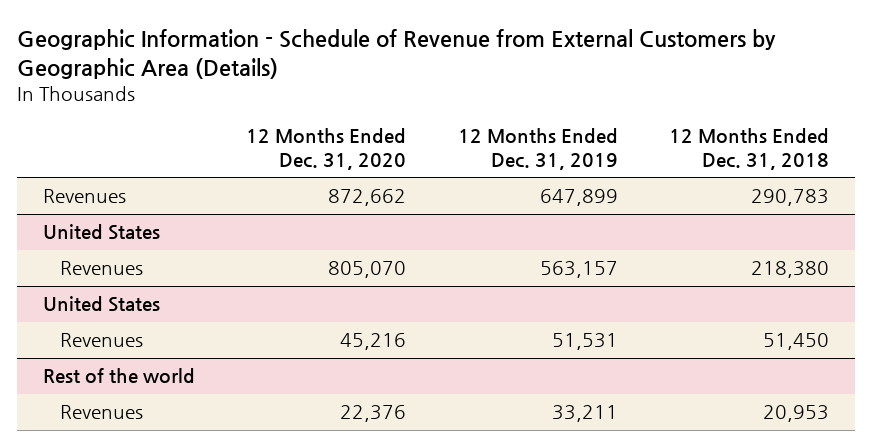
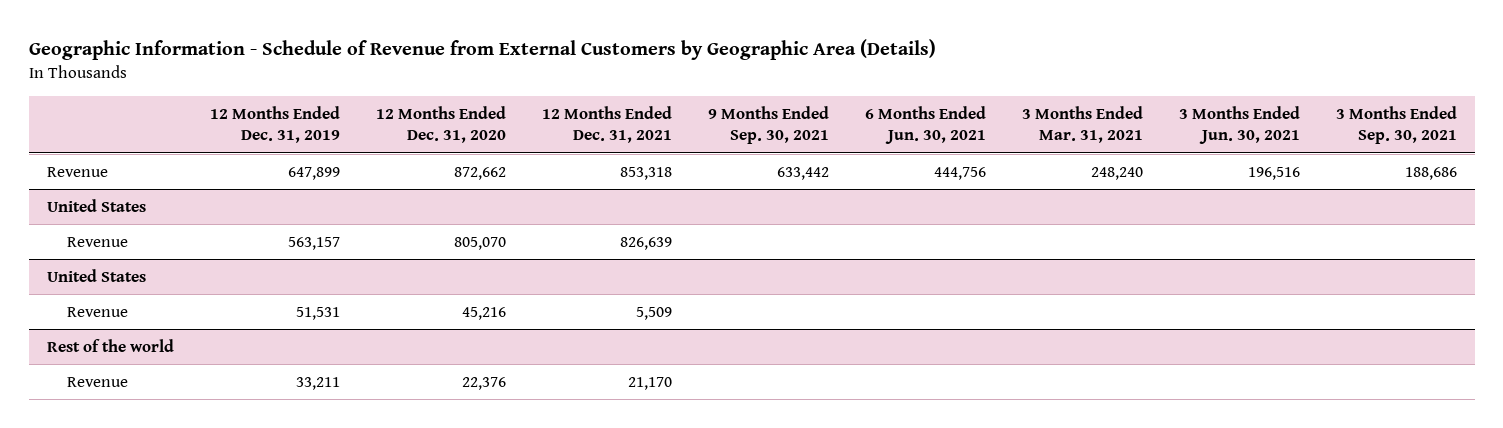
[669,128,830,170] 12 Months Ended Dec. 31, 2018 -> none
none -> [541,105,672,144] 12 Months Ended Dec. 31, 2021
none -> [707,105,829,145] 9 Months Ended Sep. 30, 2021
none -> [864,105,986,145] 6 Months Ended Jun. 30, 2021
none -> [1021,105,1143,144] 3 Months Ended Mar. 31, 2021
none -> [1178,105,1300,145] 3 Months Ended Jun. 30, 2021
none -> [1335,105,1457,145] 3 Months Ended Sep. 30, 2021
[42,189,126,204] Revenues -> [46,167,108,178] Revenue
[59,261,143,276] Revenues -> [66,237,128,248] Revenue
[59,333,143,348] Revenues -> [66,307,128,318] Revenue
[59,405,143,420] Revenues -> [66,377,128,388] Revenue

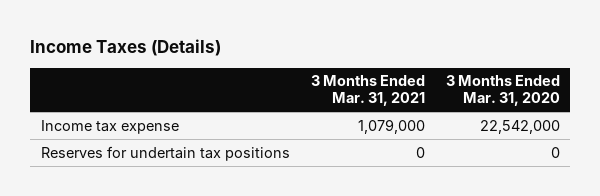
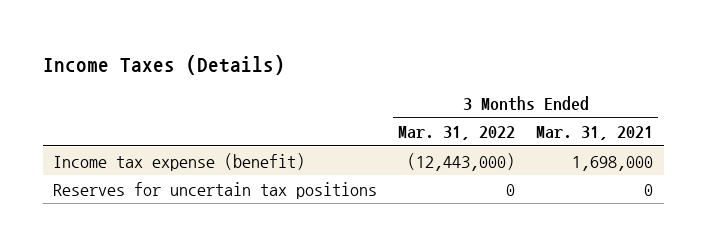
[445,75,560,107] 3 Months Ended Mar. 31, 2020 -> none
none -> [398,126,516,141] Mar. 31, 2022
[40,119,179,134] Income tax expense -> [53,153,306,172] Income tax expense (benefit)
[357,118,425,134] 1,079,000 -> [572,156,654,172] 1,698,000
[40,145,290,161] Reserves for undertain tax positions -> [53,182,378,200] Reserves for uncertain tax positions

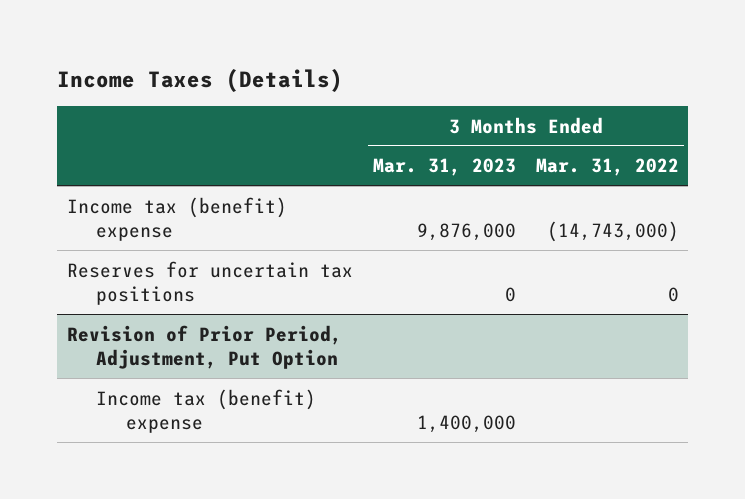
[536,126,654,141] Mar. 31, 2021 -> none
none -> [372,158,516,177] Mar. 31, 2023
[53,153,306,172] Income tax expense (benefit) -> [66,196,287,242] Income tax (benefit) expense
[407,153,516,172] (12,443,000) -> [546,221,679,243] (14,743,000)
none -> [66,324,342,370] Revision of Prior Period, Adjustment, Put Option
none -> [96,388,317,434] Income tax (benefit) expense

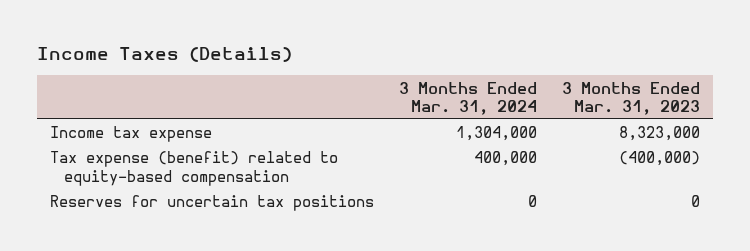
[535,158,679,177] Mar. 31, 2022 -> none
none -> [399,81,538,116] 3 Months Ended Mar. 31, 2024
[66,196,287,242] Income tax (benefit) expense -> [49,126,212,143] Income tax expense
[416,223,516,242] 9,876,000 -> [619,126,701,142] 8,323,000
none -> [49,151,338,186] Tax expense (benefit) related to equity-based compensation
[66,324,342,370] Revision of Prior Period, Adjustment, Put Option -> none
[96,388,317,434] Income tax (benefit) expense -> none

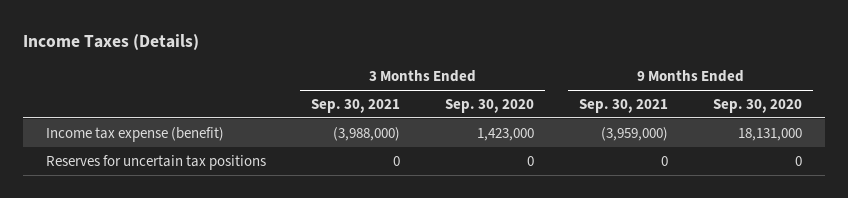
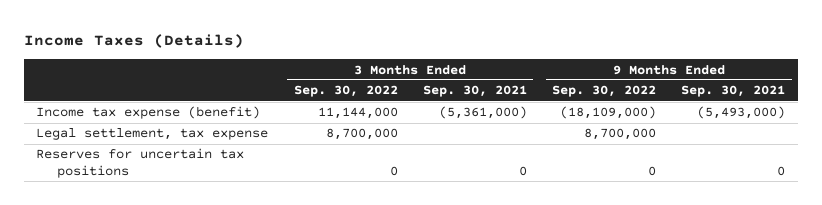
[445,98,535,113] Sep. 30, 2020 -> none
[713,98,803,113] Sep. 30, 2020 -> none
none -> [293,85,398,98] Sep. 30, 2022
none -> [552,85,657,98] Sep. 30, 2022
[333,126,401,141] (3,988,000) -> [438,106,527,120] (5,361,000)
[601,126,669,141] (3,959,000) -> [697,106,786,120] (5,493,000)
none -> [36,128,269,141] Legal settlement, tax expense

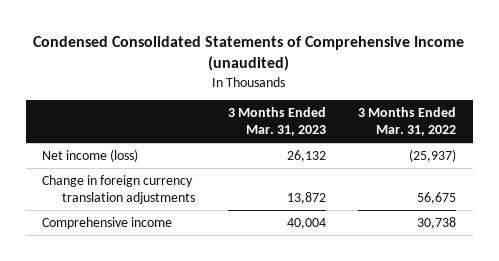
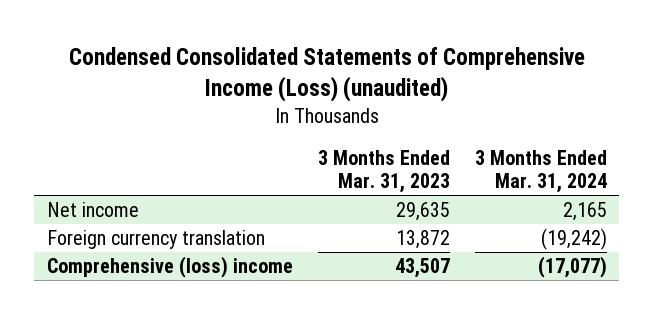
[33,35,465,72] Condensed Consolidated Statements of Comprehensive Income (unaudited) -> [68,47,585,103] Condensed Consolidated Statements of Comprehensive Income (Loss) (unaudited)
[358,107,457,137] 3 Months Ended Mar. 31, 2022 -> none
none -> [474,149,607,194] 3 Months Ended Mar. 31, 2024
[42,148,139,162] Net income (loss) -> [46,202,139,218] Net income
[286,149,326,162] 26,132 -> [395,202,450,222] 29,635
[42,174,196,204] Change in foreign currency translation adjustments -> [46,230,265,250] Foreign currency translation
[42,216,173,229] Comprehensive income -> [46,256,293,279] Comprehensive (loss) income
[286,217,326,229] 40,004 -> [394,258,450,279] 43,507

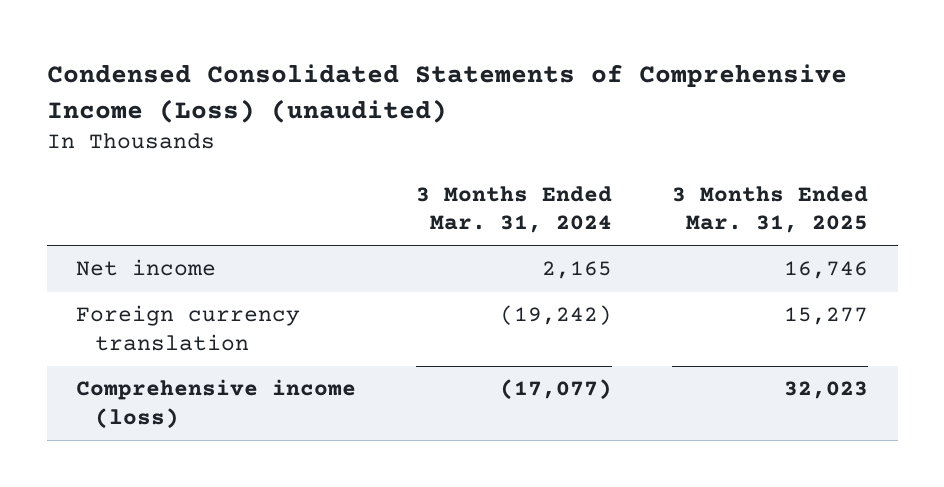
[317,149,450,194] 3 Months Ended Mar. 31, 2023 -> none
none -> [672,185,869,233] 3 Months Ended Mar. 31, 2025
[46,256,293,279] Comprehensive (loss) income -> [76,379,357,429] Comprehensive income (loss)

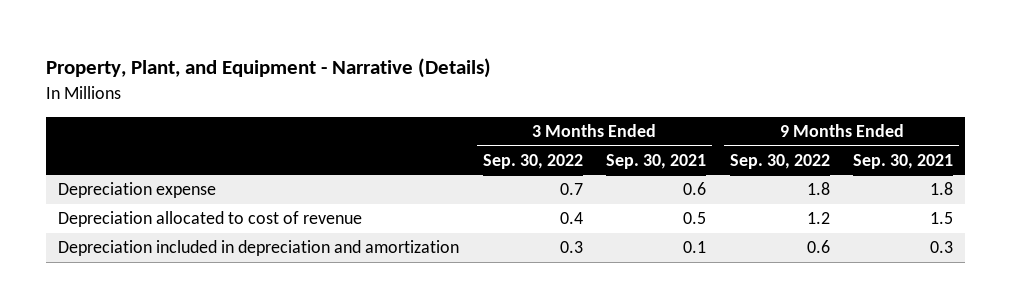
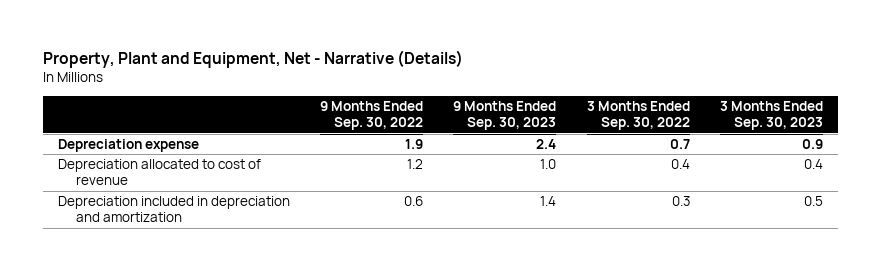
[46,58,492,79] Property, Plant, and Equipment - Narrative (Details) -> [42,49,463,68] Property, Plant and Equipment, Net - Narrative (Details)
[606,153,707,169] Sep. 30, 2021 -> none
[853,153,954,169] Sep. 30, 2021 -> none
none -> [453,100,557,131] 9 Months Ended Sep. 30, 2023
none -> [719,100,823,131] 3 Months Ended Sep. 30, 2023
[806,182,830,196] 1.8 -> [405,139,424,150] 1.9

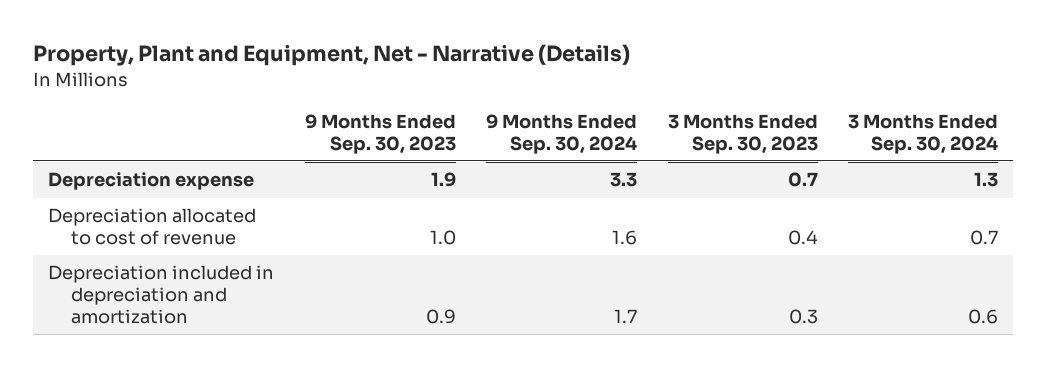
[320,100,424,131] 9 Months Ended Sep. 30, 2022 -> none
[586,100,690,131] 3 Months Ended Sep. 30, 2022 -> none
none -> [486,114,638,154] 9 Months Ended Sep. 30, 2024
none -> [848,114,999,154] 3 Months Ended Sep. 30, 2024
[536,139,557,150] 2.4 -> [430,172,456,188] 1.9
[801,139,823,150] 0.9 -> [787,172,818,188] 0.7
[540,196,557,207] 1.4 -> [425,308,456,324] 0.9
[803,196,823,207] 0.5 -> [788,308,818,324] 0.3

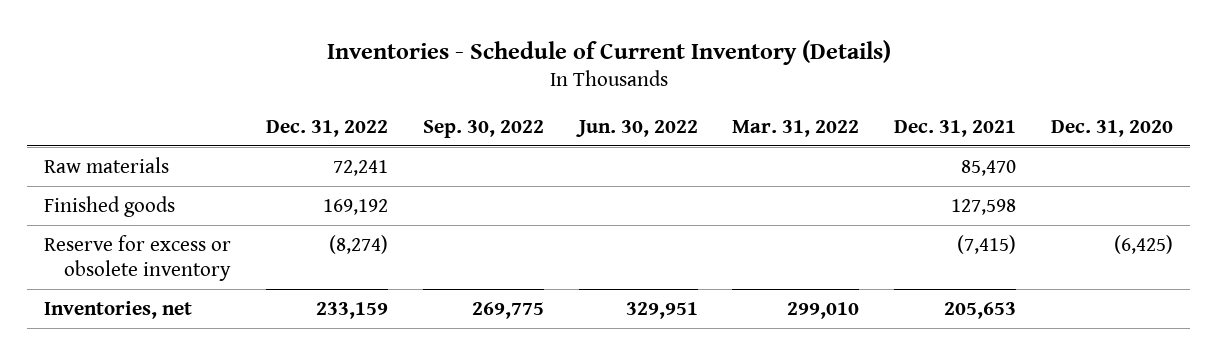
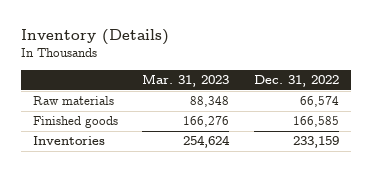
[326,39,891,65] Inventories - Schedule of Current Inventory (Details) -> [20,29,169,46] Inventory (Details)
[422,119,544,138] Sep. 30, 2022 -> none
[575,119,698,137] Jun. 30, 2022 -> none
[732,119,860,137] Mar. 31, 2022 -> none
[894,119,1017,137] Dec. 31, 2021 -> none
[1050,119,1173,137] Dec. 31, 2020 -> none
none -> [142,74,230,88] Mar. 31, 2023
[44,234,232,282] Reserve for excess or obsolete inventory -> none
[333,159,389,176] 72,241 -> [299,96,339,108] 66,574
[323,198,389,215] 169,192 -> [292,116,339,128] 166,585
[44,300,193,319] Inventories, net -> [33,136,106,146] Inventories

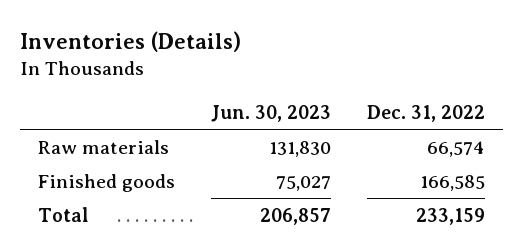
[20,29,169,46] Inventory (Details) -> [19,31,241,53] Inventories (Details)
[142,74,230,88] Mar. 31, 2023 -> none
none -> [210,104,331,122] Jun. 30, 2023
[33,136,106,146] Inventories -> [37,206,89,222] Total

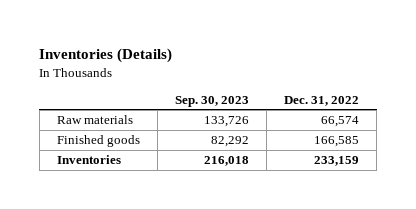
[210,104,331,122] Jun. 30, 2023 -> none
none -> [174,95,249,107] Sep. 30, 2023
[37,206,89,222] Total -> [56,155,121,165] Inventories

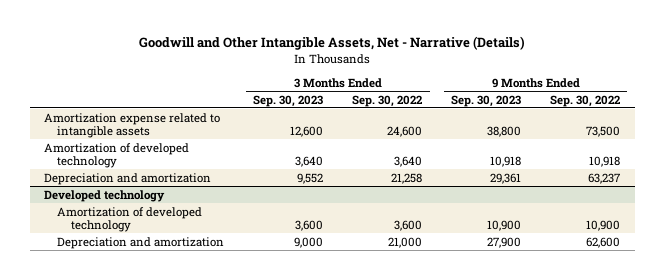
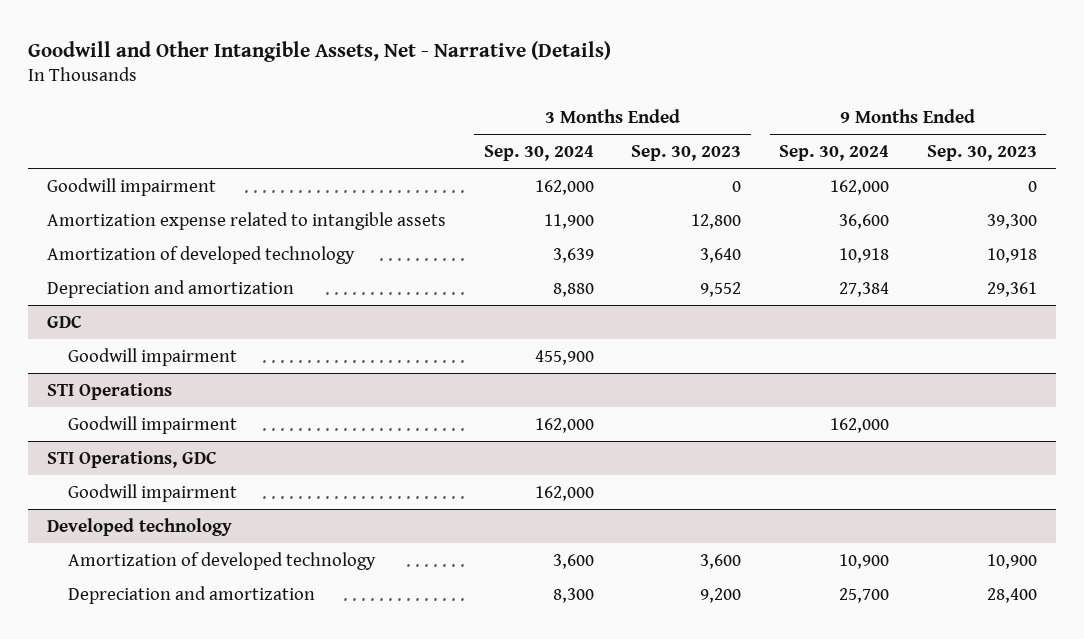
[352,94,423,107] Sep. 30, 2022 -> none
[550,94,621,107] Sep. 30, 2022 -> none
none -> [483,144,594,161] Sep. 30, 2024
none -> [779,144,890,161] Sep. 30, 2024
none -> [46,177,216,196] Goodwill impairment
[290,125,324,137] 12,600 -> [691,213,742,229] 12,800
[487,125,522,137] 38,800 -> [986,213,1037,229] 39,300
none -> [46,314,82,328] GDC
none -> [68,347,238,366] Goodwill impairment
none -> [46,382,172,400] STI Operations
none -> [68,415,238,434] Goodwill impairment
none -> [46,450,217,468] STI Operations, GDC
none -> [68,483,238,502] Goodwill impairment
[294,236,324,248] 9,000 -> [700,587,742,603] 9,200
[487,236,522,248] 27,900 -> [986,587,1037,603] 28,400

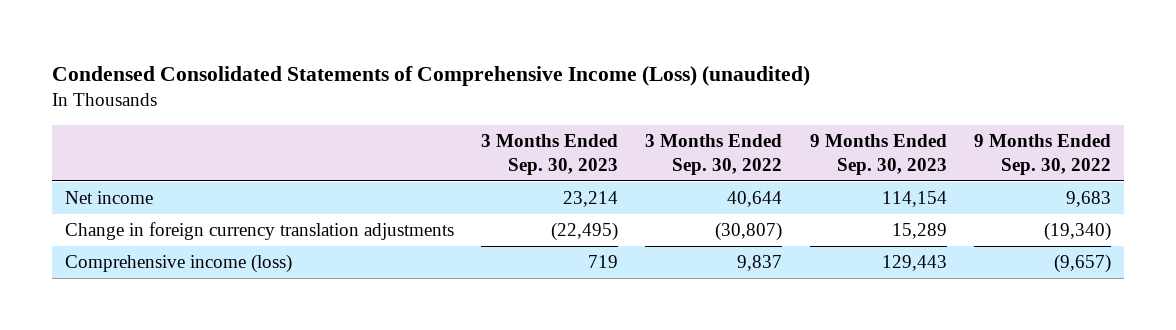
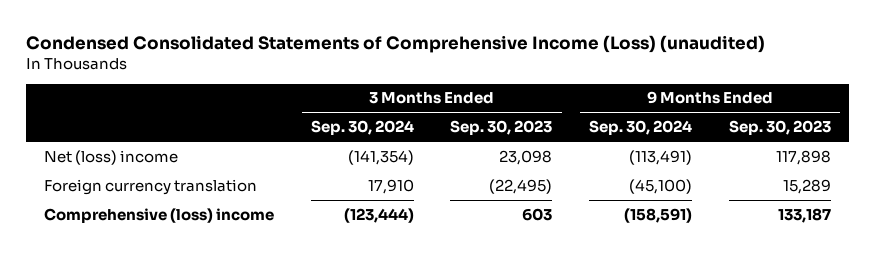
[645,134,783,175] 3 Months Ended Sep. 30, 2022 -> none
[973,134,1111,175] 9 Months Ended Sep. 30, 2022 -> none
none -> [310,120,414,136] Sep. 30, 2024
none -> [588,120,692,136] Sep. 30, 2024
[65,191,154,205] Net income -> [44,149,179,165] Net (loss) income
[563,191,619,208] 23,214 -> [499,149,553,165] 23,098
[881,191,947,208] 114,154 -> [775,149,831,165] 117,898
[65,222,455,241] Change in foreign currency translation adjustments -> [44,178,258,195] Foreign currency translation
[65,254,293,274] Comprehensive income (loss) -> [44,207,275,223] Comprehensive (loss) income
[588,255,619,269] 719 -> [522,207,553,221] 603
[881,255,947,272] 129,443 -> [777,207,831,223] 133,187

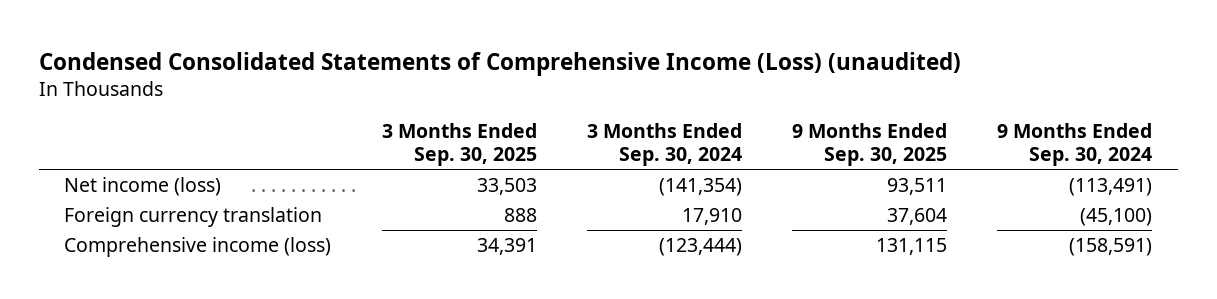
[450,120,553,136] Sep. 30, 2023 -> none
[728,120,831,136] Sep. 30, 2023 -> none
none -> [381,123,537,167] 3 Months Ended Sep. 30, 2025
none -> [792,123,948,167] 9 Months Ended Sep. 30, 2025
[44,149,179,165] Net (loss) income -> [64,177,222,197] Net income (loss)
[44,207,275,223] Comprehensive (loss) income -> [64,237,332,258] Comprehensive income (loss)

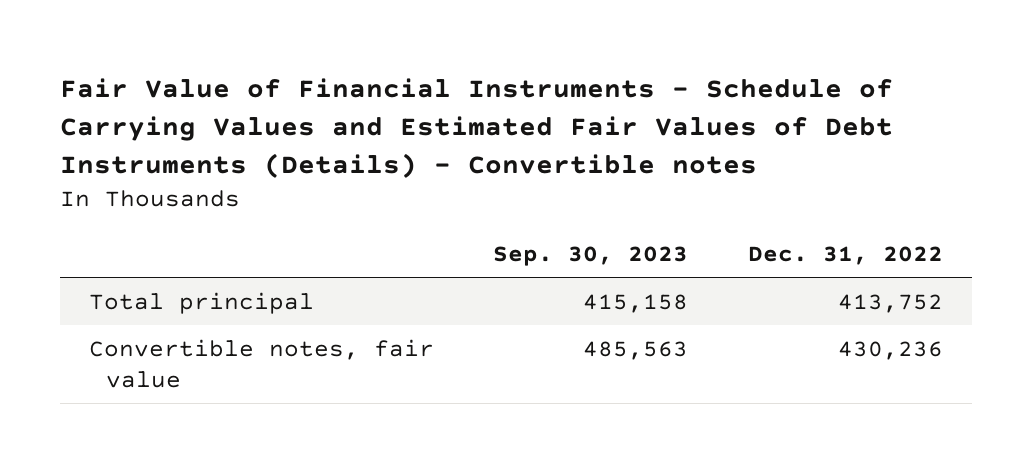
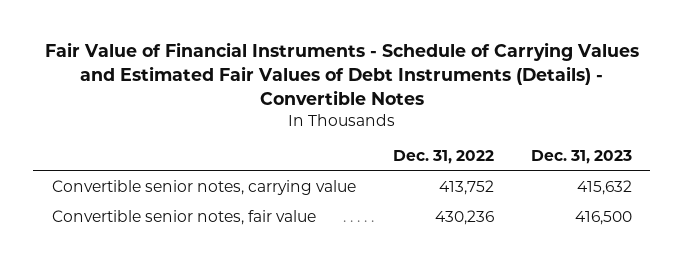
[59,78,893,178] Fair Value of Financial Instruments - Schedule of Carrying Values and Estimated Fair Values of Debt Instruments (Details) - Convertible notes -> [44,41,639,105] Fair Value of Financial Instruments - Schedule of Carrying Values and Estimated Fair Values of Debt Instruments (Details) - Convertible Notes
[493,245,689,266] Sep. 30, 2023 -> none
none -> [530,150,632,165] Dec. 31, 2023
[89,291,315,314] Total principal -> [51,180,356,196] Convertible senior notes, carrying value
[89,338,435,388] Convertible notes, fair value -> [51,210,316,226] Convertible senior notes, fair value

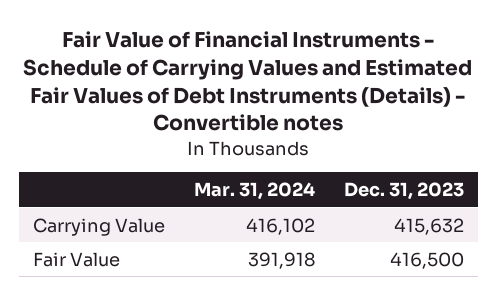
[44,41,639,105] Fair Value of Financial Instruments - Schedule of Carrying Values and Estimated Fair Values of Debt Instruments (Details) - Convertible Notes -> [23,30,473,132] Fair Value of Financial Instruments - Schedule of Carrying Values and Estimated Fair Values of Debt Instruments (Details) - Convertible notes
[392,150,494,165] Dec. 31, 2022 -> none
none -> [193,182,315,201] Mar. 31, 2024
[51,180,356,196] Convertible senior notes, carrying value -> [33,217,166,236] Carrying Value
[51,210,316,226] Convertible senior notes, fair value -> [33,251,121,267] Fair Value

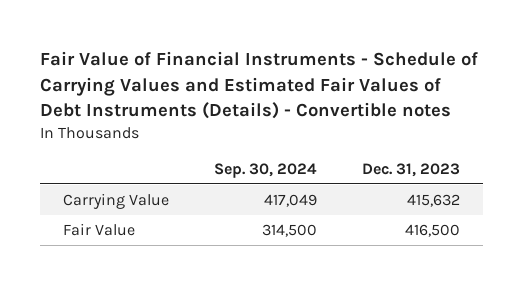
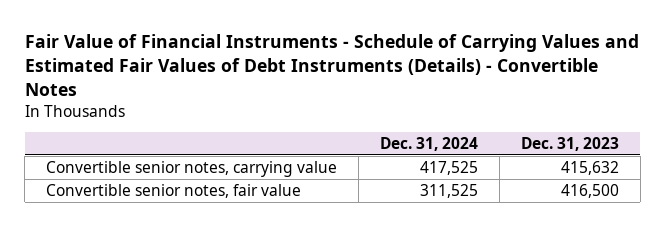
[40,51,479,119] Fair Value of Financial Instruments - Schedule of Carrying Values and Estimated Fair Values of Debt Instruments (Details) - Convertible notes -> [24,34,639,96] Fair Value of Financial Instruments - Schedule of Carrying Values and Estimated Fair Values of Debt Instruments (Details) - Convertible Notes
[214,162,318,178] Sep. 30, 2024 -> none
none -> [379,136,478,151] Dec. 31, 2024
[62,193,169,210] Carrying Value -> [46,160,338,177] Convertible senior notes, carrying value
[62,223,135,237] Fair Value -> [46,183,302,198] Convertible senior notes, fair value

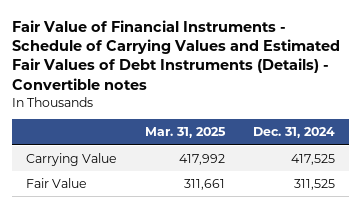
[24,34,639,96] Fair Value of Financial Instruments - Schedule of Carrying Values and Estimated Fair Values of Debt Instruments (Details) - Convertible Notes -> [12,19,341,90] Fair Value of Financial Instruments - Schedule of Carrying Values and Estimated Fair Values of Debt Instruments (Details) - Convertible notes
[520,136,619,151] Dec. 31, 2023 -> none
none -> [145,127,227,139] Mar. 31, 2025
[46,160,338,177] Convertible senior notes, carrying value -> [26,153,118,167] Carrying Value
[46,183,302,198] Convertible senior notes, fair value -> [26,178,88,189] Fair Value

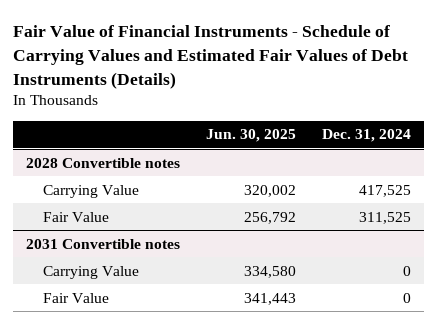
[12,19,341,90] Fair Value of Financial Instruments - Schedule of Carrying Values and Estimated Fair Values of Debt Instruments (Details) - Convertible notes -> [13,25,409,89] Fair Value of Financial Instruments - Schedule of Carrying Values and Estimated Fair Values of Debt Instruments (Details)
[145,127,227,139] Mar. 31, 2025 -> none
none -> [205,129,296,143] Jun. 30, 2025
none -> [26,157,181,168] 2028 Convertible notes
none -> [26,238,181,249] 2031 Convertible notes
none -> [43,265,140,279] Carrying Value
none -> [43,292,110,303] Fair Value

